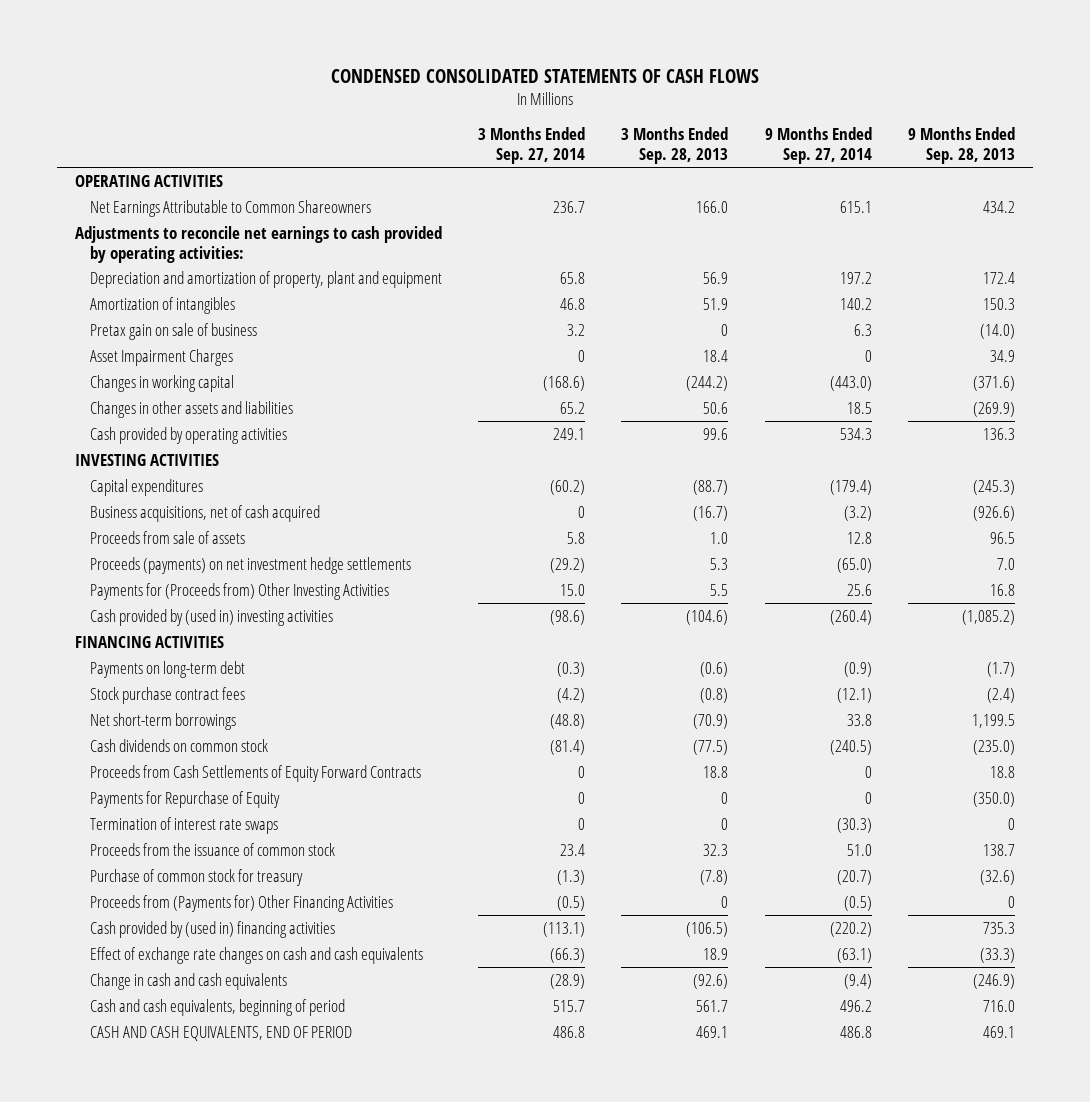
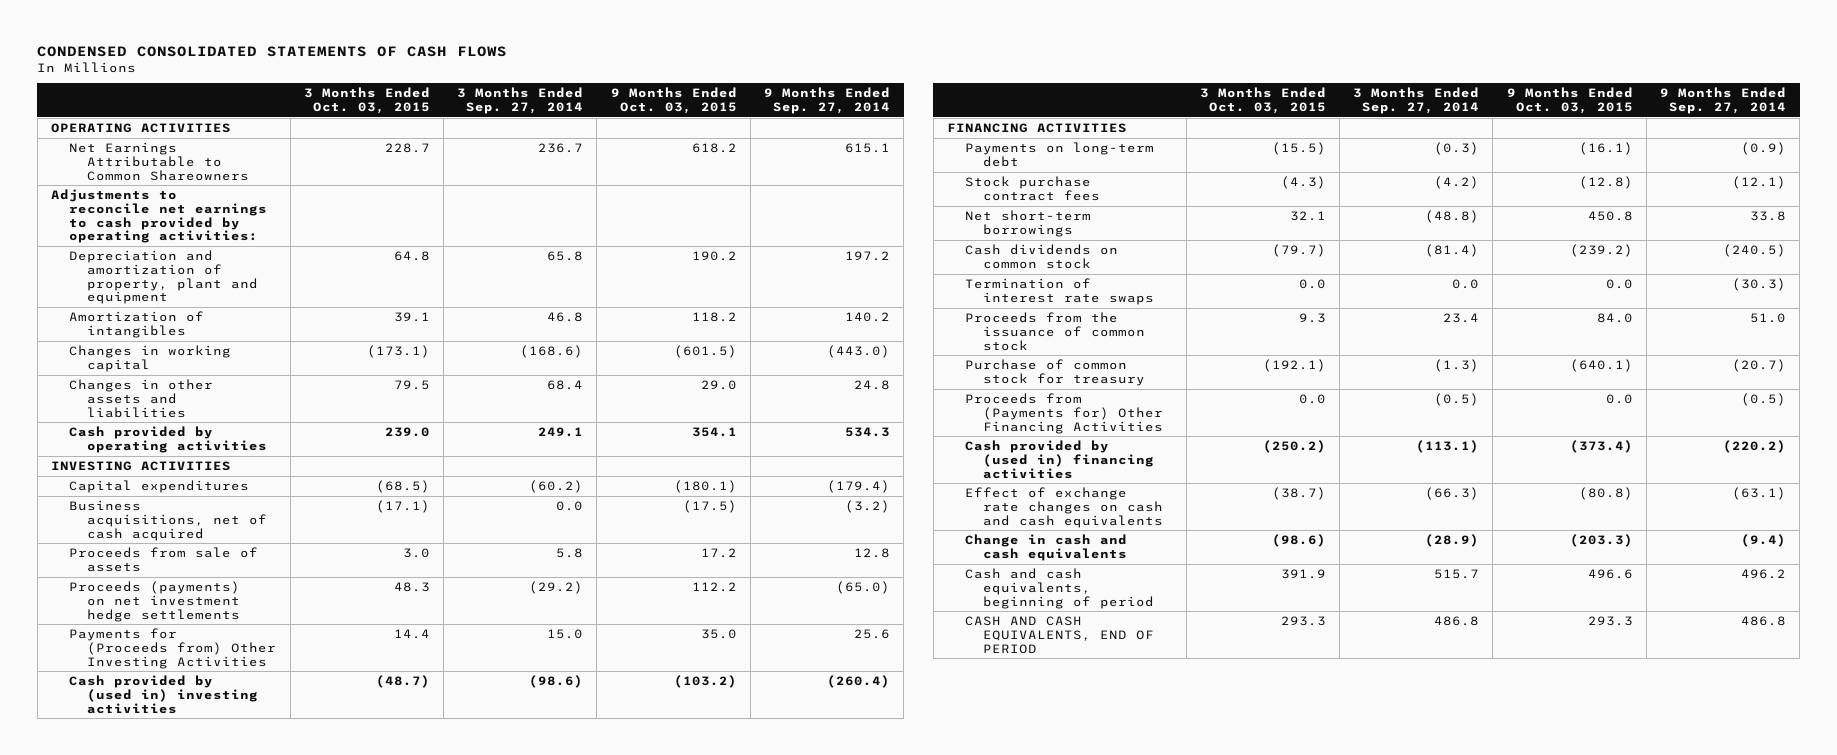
[621,127,729,165] 3 Months Ended Sep. 28, 2013 -> none
[907,127,1015,165] 9 Months Ended Sep. 28, 2013 -> none
none -> [303,87,430,115] 3 Months Ended Oct. 03, 2015
none -> [610,87,737,115] 9 Months Ended Oct. 03, 2015
[90,322,258,340] Pretax gain on sale of business -> none
[90,348,234,366] Asset Impairment Charges -> none
[560,401,586,414] 65.2 -> [547,380,584,391] 68.4
[846,401,872,414] 18.5 -> [854,380,891,391] 24.8
[578,505,586,518] 0 -> [556,501,584,512] 0.0
[90,764,422,782] Proceeds from Cash Settlements of Equity Forward Contracts -> none
[90,790,281,808] Payments for Repurchase of Equity -> none
[578,817,586,830] 0 -> [1452,279,1480,290] 0.0

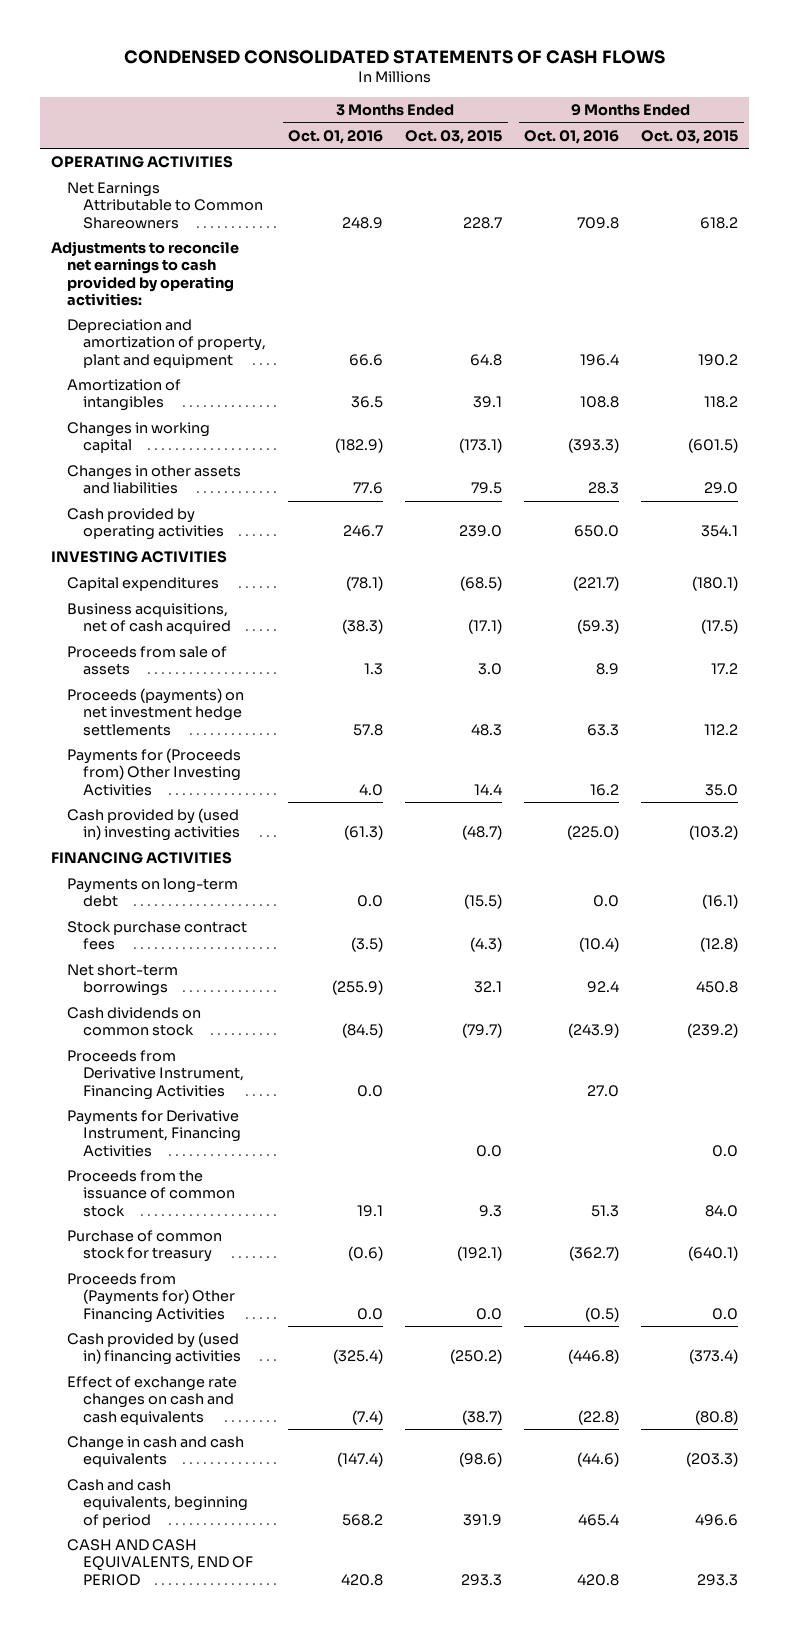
[457,87,584,115] 3 Months Ended Sep. 27, 2014 -> none
[764,87,891,115] 9 Months Ended Sep. 27, 2014 -> none
none -> [288,129,384,144] Oct. 01, 2016
none -> [524,129,620,144] Oct. 01, 2016
none -> [67,1050,245,1100] Proceeds from Derivative Instrument, Financing Activities
[965,278,1155,305] Termination of interest rate swaps -> [67,1110,242,1157] Payments for Derivative Instrument, Financing Activities

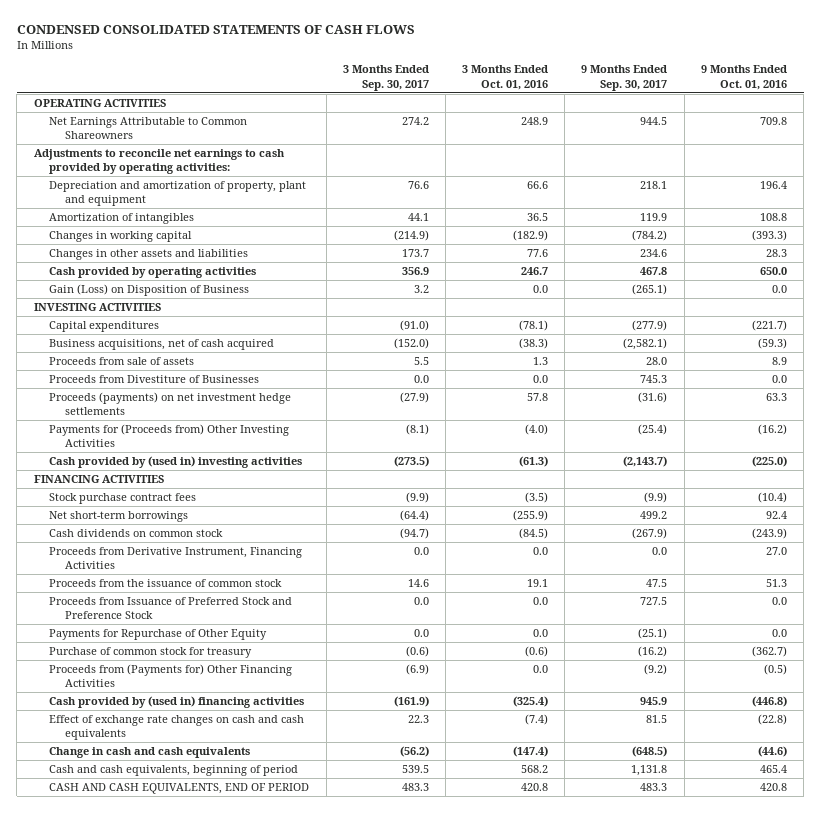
[405,129,503,144] Oct. 03, 2015 -> none
[641,129,739,144] Oct. 03, 2015 -> none
none -> [342,65,429,91] 3 Months Ended Sep. 30, 2017
none -> [581,65,668,91] 9 Months Ended Sep. 30, 2017
none -> [49,284,250,297] Gain (Loss) on Disposition of Business
none -> [49,375,260,384] Proceeds from Divestiture of Businesses
[359,783,384,796] 4.0 -> [525,424,549,436] (4.0)
[590,783,620,796] 16.2 -> [757,424,787,436] (16.2)
[67,878,239,908] Payments on long-term debt -> none
[67,1110,242,1157] Payments for Derivative Instrument, Financing Activities -> none
none -> [49,597,293,620] Proceeds from Issuance of Preferred Stock and Preference Stock
none -> [49,629,268,641] Payments for Repurchase of Other Equity

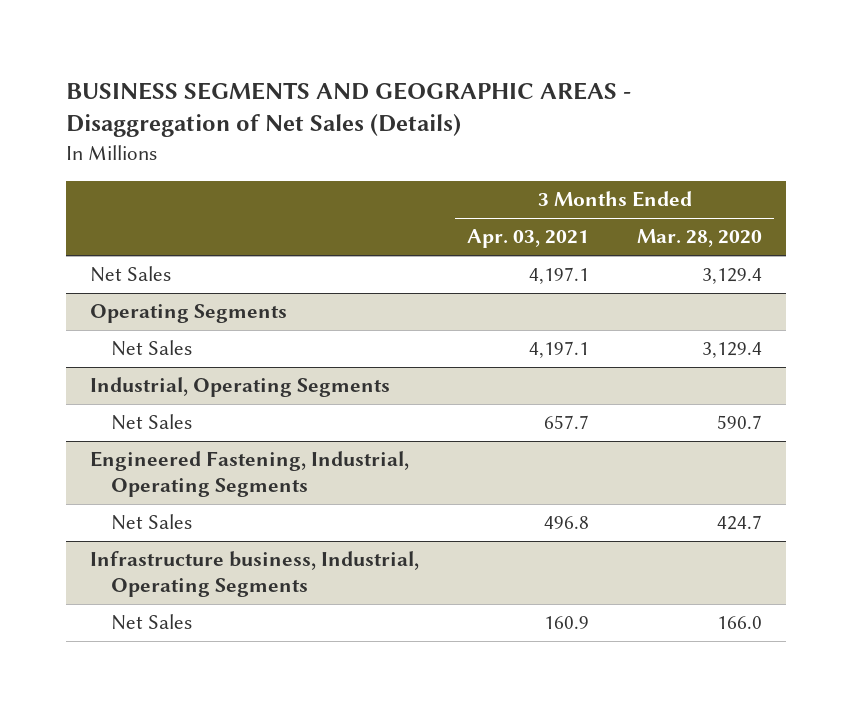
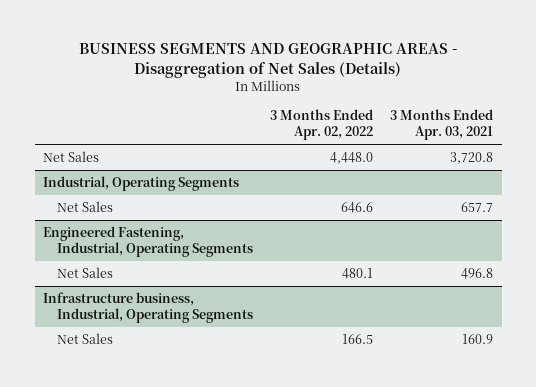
[637,229,763,248] Mar. 28, 2020 -> none
none -> [270,109,374,141] 3 Months Ended Apr. 02, 2022
[89,304,287,324] Operating Segments -> none
[111,340,193,357] Net Sales -> none
[529,267,590,285] 4,197.1 -> [450,152,494,165] 3,720.8

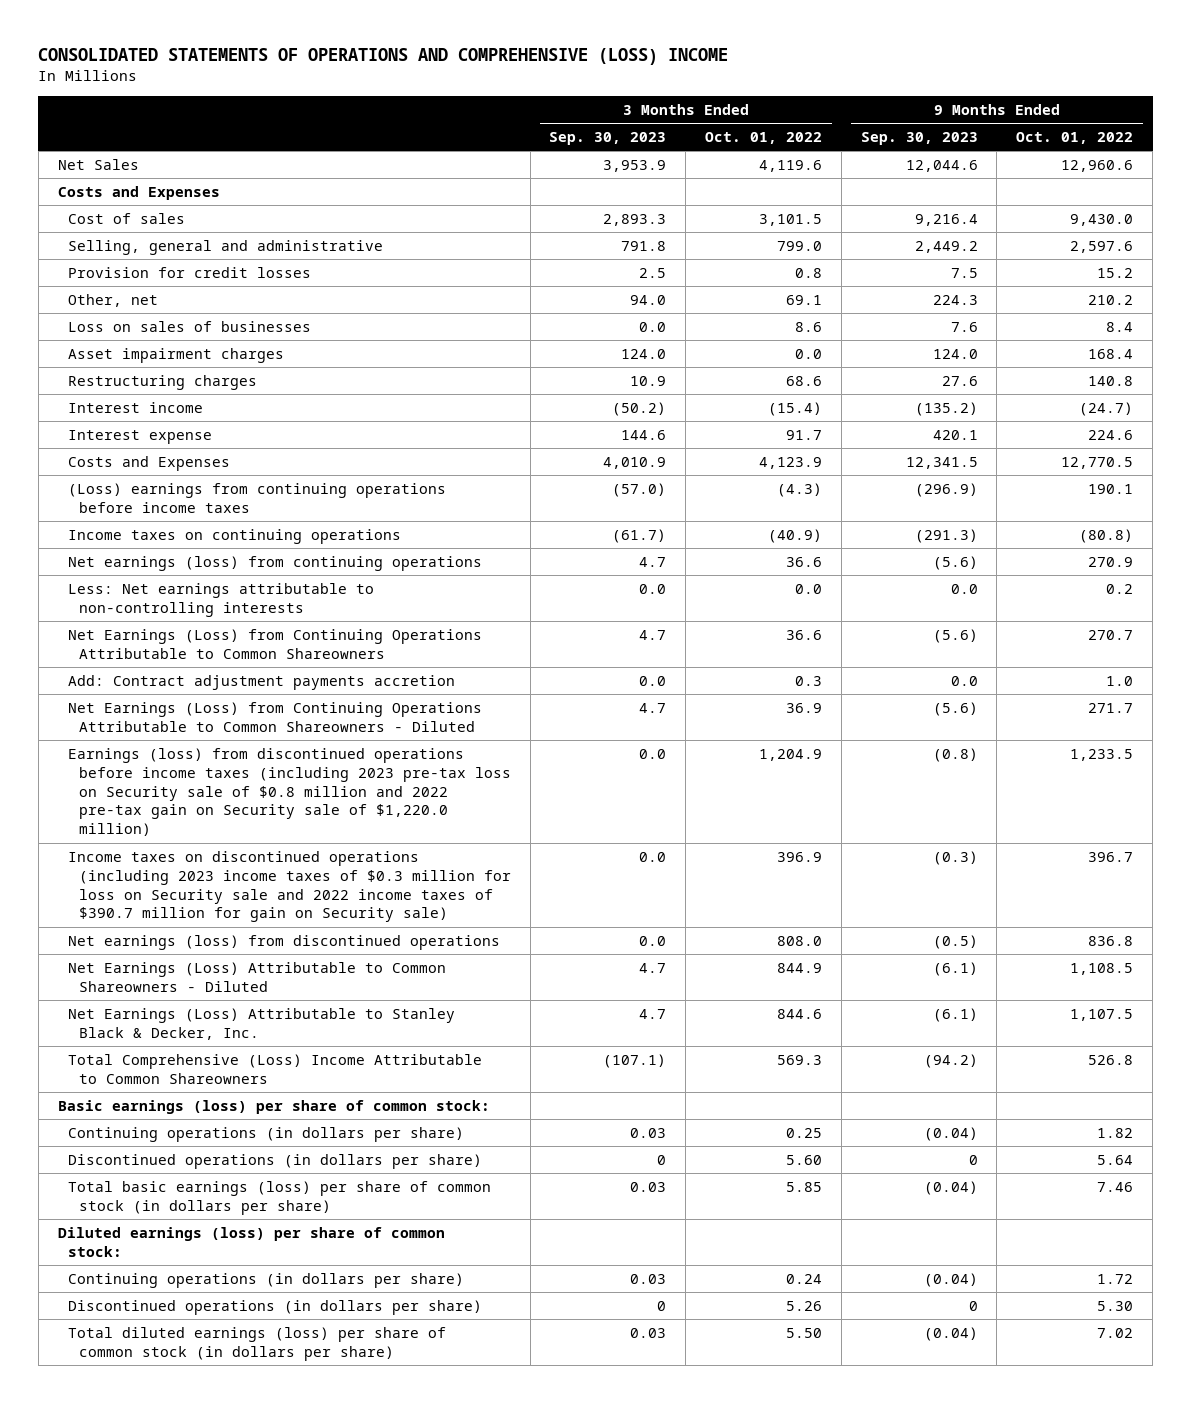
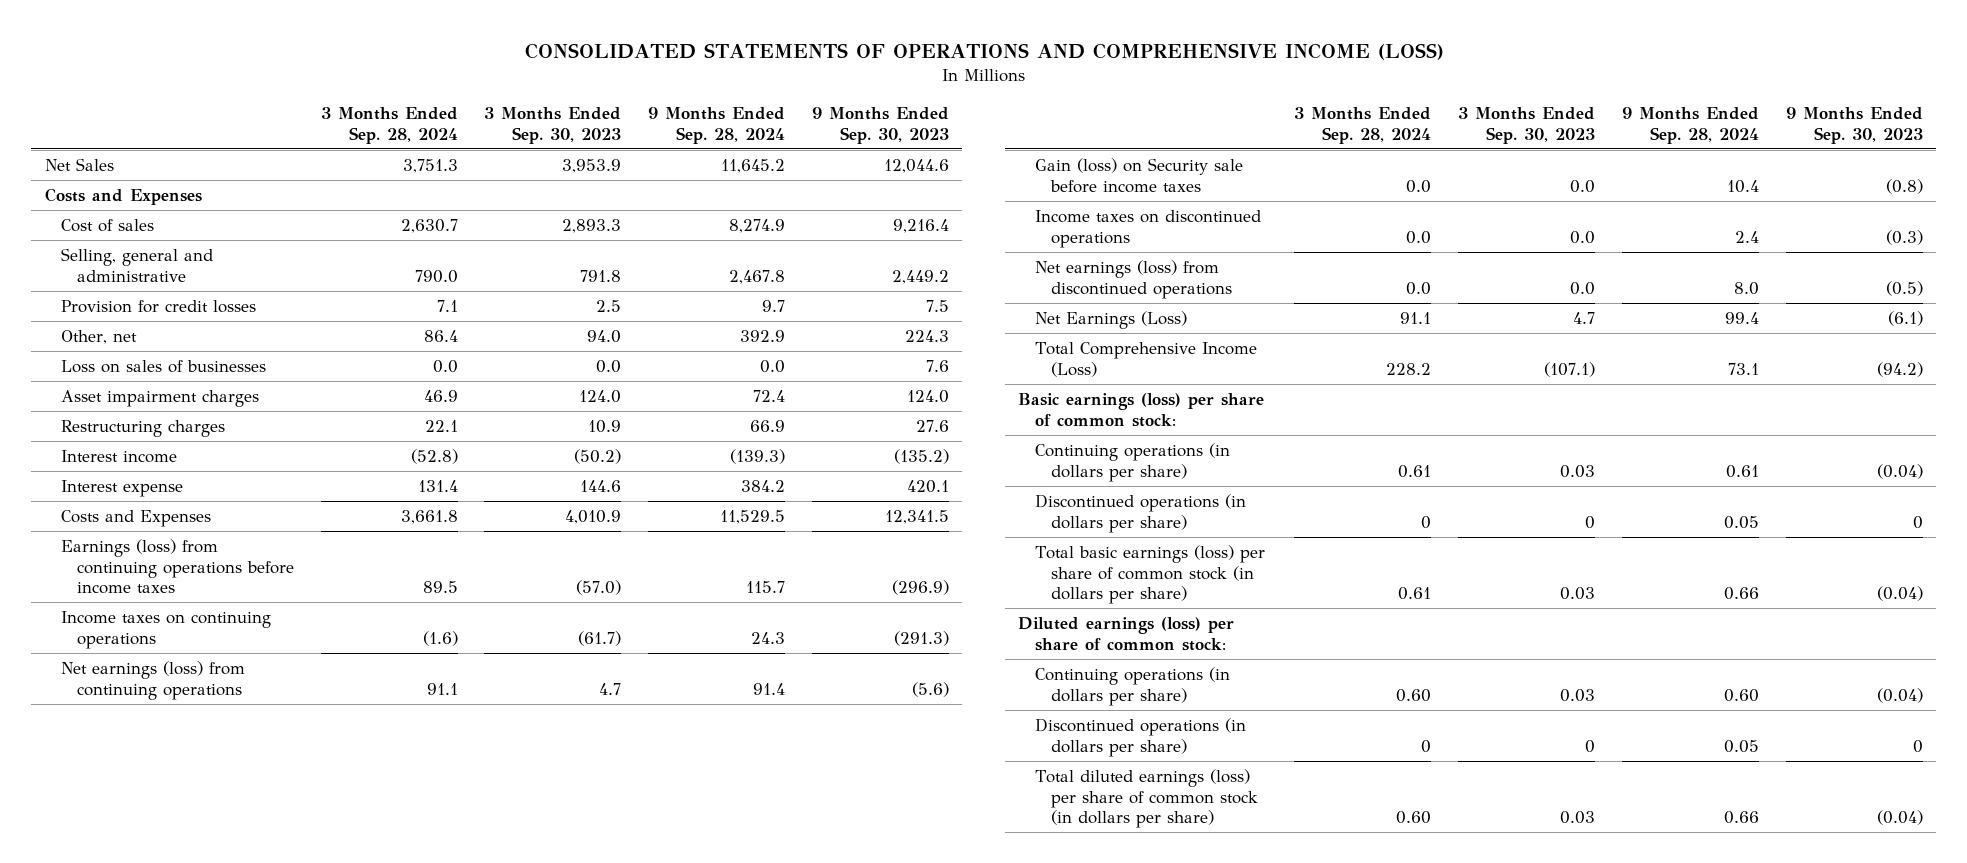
[38,48,729,66] CONSOLIDATED STATEMENTS OF OPERATIONS AND COMPREHENSIVE (LOSS) INCOME -> [524,43,1444,61] CONSOLIDATED STATEMENTS OF OPERATIONS AND COMPREHENSIVE INCOME (LOSS)
[705,132,823,145] Oct. 01, 2022 -> none
[1016,132,1134,145] Oct. 01, 2022 -> none
none -> [320,107,458,144] 3 Months Ended Sep. 28, 2024
none -> [648,107,786,144] 9 Months Ended Sep. 28, 2024
[68,483,447,513] (Loss) earnings from continuing operations before income taxes -> [60,538,295,595] Earnings (loss) from continuing operations before income taxes
[68,583,375,617] Less: Net earnings attributable to non-controlling interests -> none
[68,629,483,659] Net Earnings (Loss) from Continuing Operations Attributable to Common Shareowners -> none
[68,675,456,691] Add: Contract adjustment payments accretion -> none
[68,702,483,732] Net Earnings (Loss) from Continuing Operations Attributable to Common Shareowners - Diluted -> none
[68,748,511,837] Earnings (loss) from discontinued operations before income taxes (including 2023 pre-tax loss on Security sale of $0.8 million and 2022 pre-tax gain on Security sale of $1,220.0 million) -> [1034,157,1243,193] Gain (loss) on Security sale before income taxes
[68,851,511,923] Income taxes on discontinued operations (including 2023 income taxes of $0.3 million for loss on Security sale and 2022 income taxes of $390.7 million for gain on Security sale) -> [1034,209,1261,248] Income taxes on discontinued operations
[68,962,447,992] Net Earnings (Loss) Attributable to Common Shareowners - Diluted -> none
[68,1008,456,1040] Net Earnings (Loss) Attributable to Stanley Black & Decker, Inc. -> [1034,310,1187,329] Net Earnings (Loss)
[68,1054,483,1084] Total Comprehensive (Loss) Income Attributable to Common Shareowners -> [1034,341,1257,377] Total Comprehensive Income (Loss)

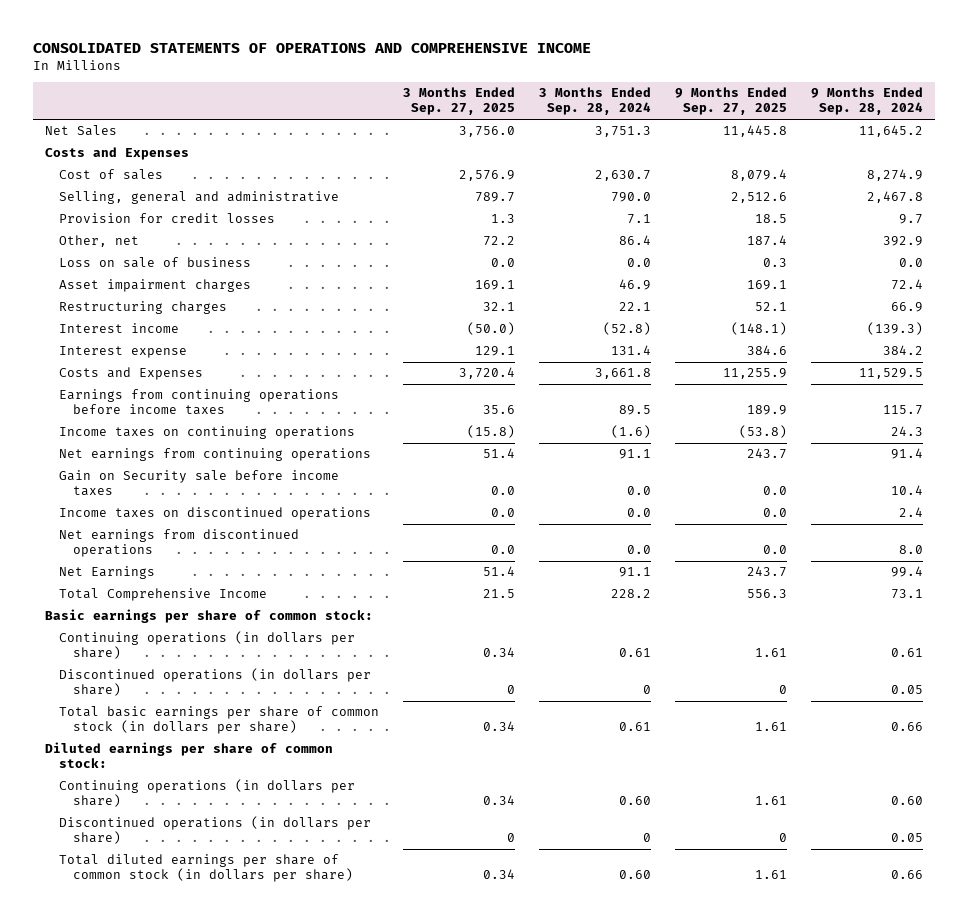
[524,43,1444,61] CONSOLIDATED STATEMENTS OF OPERATIONS AND COMPREHENSIVE INCOME (LOSS) -> [33,42,592,53] CONSOLIDATED STATEMENTS OF OPERATIONS AND COMPREHENSIVE INCOME
[484,107,622,144] 3 Months Ended Sep. 30, 2023 -> none
[811,107,949,144] 9 Months Ended Sep. 30, 2023 -> none
none -> [403,87,516,116] 3 Months Ended Sep. 27, 2025
none -> [675,87,788,116] 9 Months Ended Sep. 27, 2025
[60,359,266,373] Loss on sales of businesses -> [59,257,252,269] Loss on sale of business
[60,538,295,595] Earnings (loss) from continuing operations before income taxes -> [59,389,340,416] Earnings from continuing operations before income taxes
[60,660,245,700] Net earnings (loss) from continuing operations -> [59,448,372,462] Net earnings from continuing operations
[1034,157,1243,193] Gain (loss) on Security sale before income taxes -> [59,470,340,497] Gain on Security sale before income taxes
[1034,259,1232,299] Net earnings (loss) from discontinued operations -> [59,529,300,558] Net earnings from discontinued operations
[1034,310,1187,329] Net Earnings (Loss) -> [59,566,156,580] Net Earnings
[1034,341,1257,377] Total Comprehensive Income (Loss) -> [59,588,268,602] Total Comprehensive Income
[1018,392,1265,427] Basic earnings (loss) per share of common stock: -> [45,609,374,624] Basic earnings per share of common stock:
[1034,544,1265,605] Total basic earnings (loss) per share of common stock (in dollars per share) -> [59,706,380,735] Total basic earnings per share of common stock (in dollars per share)
[1018,616,1235,651] Diluted earnings (loss) per share of common stock: -> [45,742,334,769] Diluted earnings per share of common stock:
[1034,768,1258,829] Total diluted earnings (loss) per share of common stock (in dollars per share) -> [59,854,353,883] Total diluted earnings per share of common stock (in dollars per share)

